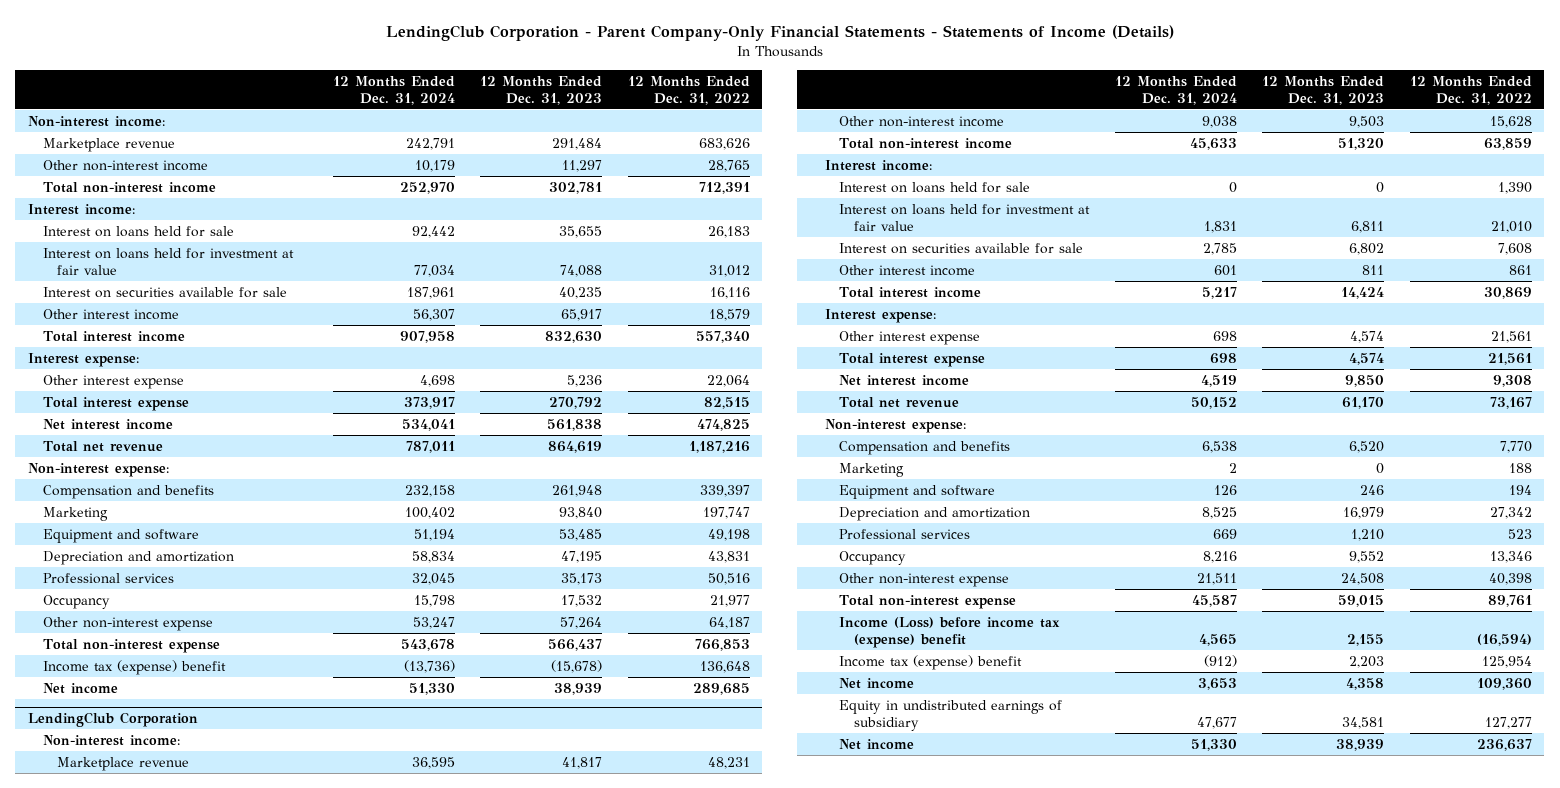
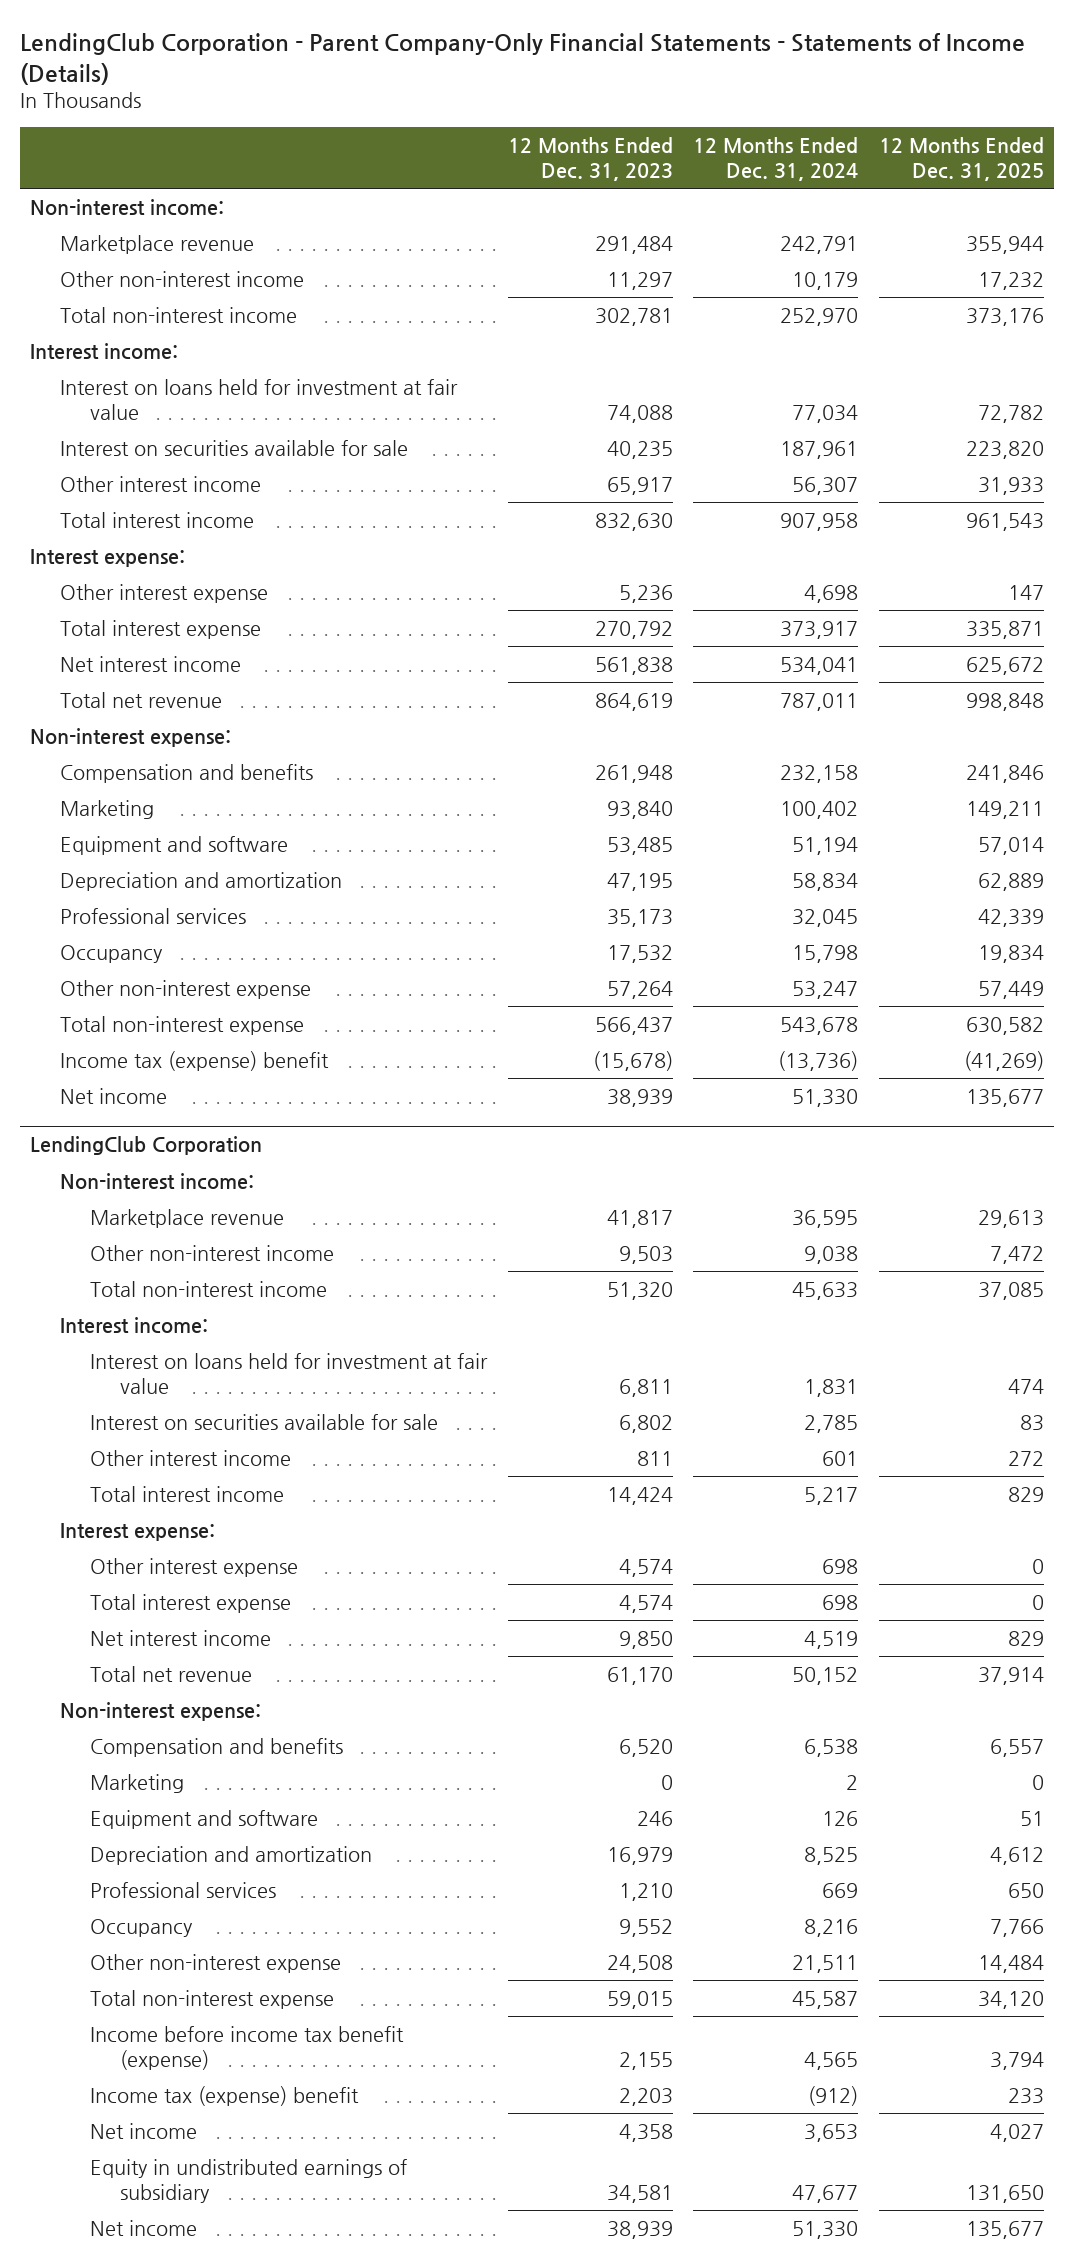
[627,75,750,105] 12 Months Ended Dec. 31, 2022 -> none
none -> [878,137,1044,181] 12 Months Ended Dec. 31, 2025
[42,225,234,237] Interest on loans held for sale -> none
[839,181,1031,193] Interest on loans held for sale -> none
[839,616,1061,648] Income (Loss) before income tax (expense) benefit -> [90,2026,405,2070] Income before income tax benefit (expense)

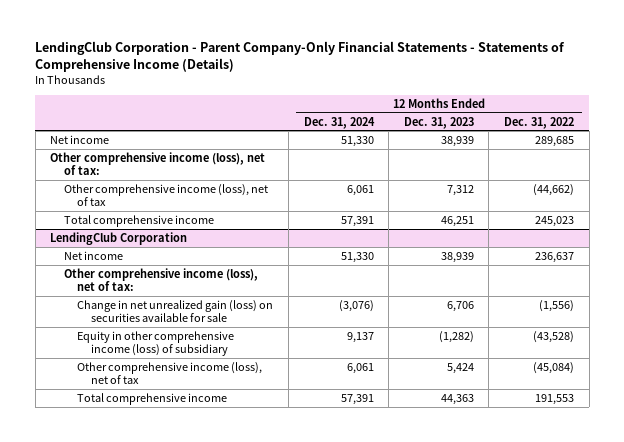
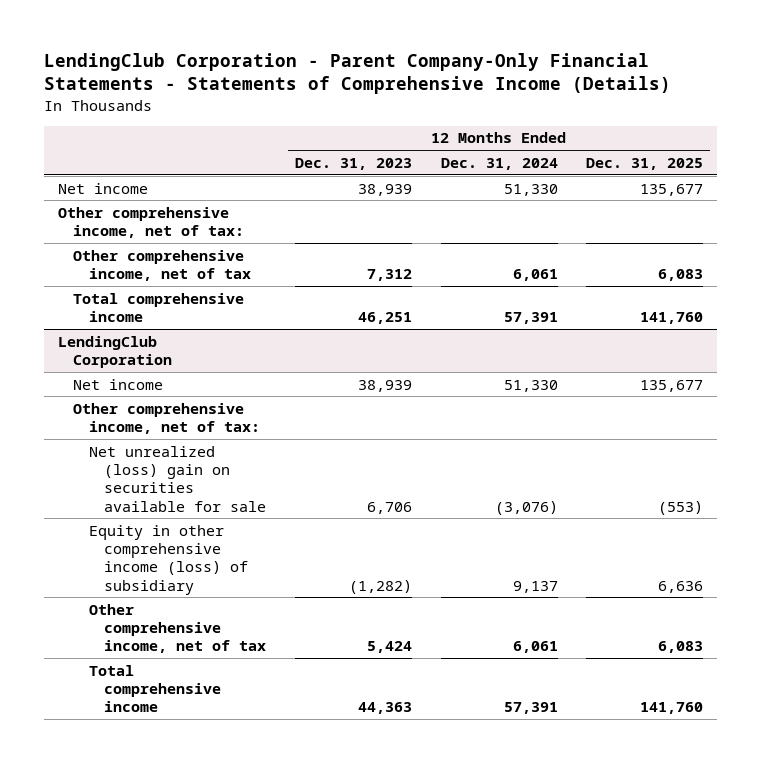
[504,116,575,129] Dec. 31, 2022 -> none
none -> [586,157,704,170] Dec. 31, 2025
[50,151,266,175] Other comprehensive income (loss), net of tax: -> [57,206,245,238] Other comprehensive income, net of tax:
[63,183,268,206] Other comprehensive income (loss), net of tax -> [73,249,251,281] Other comprehensive income, net of tax
[63,267,258,291] Other comprehensive income (loss), net of tax: -> [73,402,260,434] Other comprehensive income, net of tax:
[77,299,274,322] Change in net unrealized gain (loss) on securities available for sale -> [88,445,267,512] Net unrealized (loss) gain on securities available for sale
[77,361,263,384] Other comprehensive income (loss), net of tax -> [88,603,267,654] Other comprehensive income, net of tax

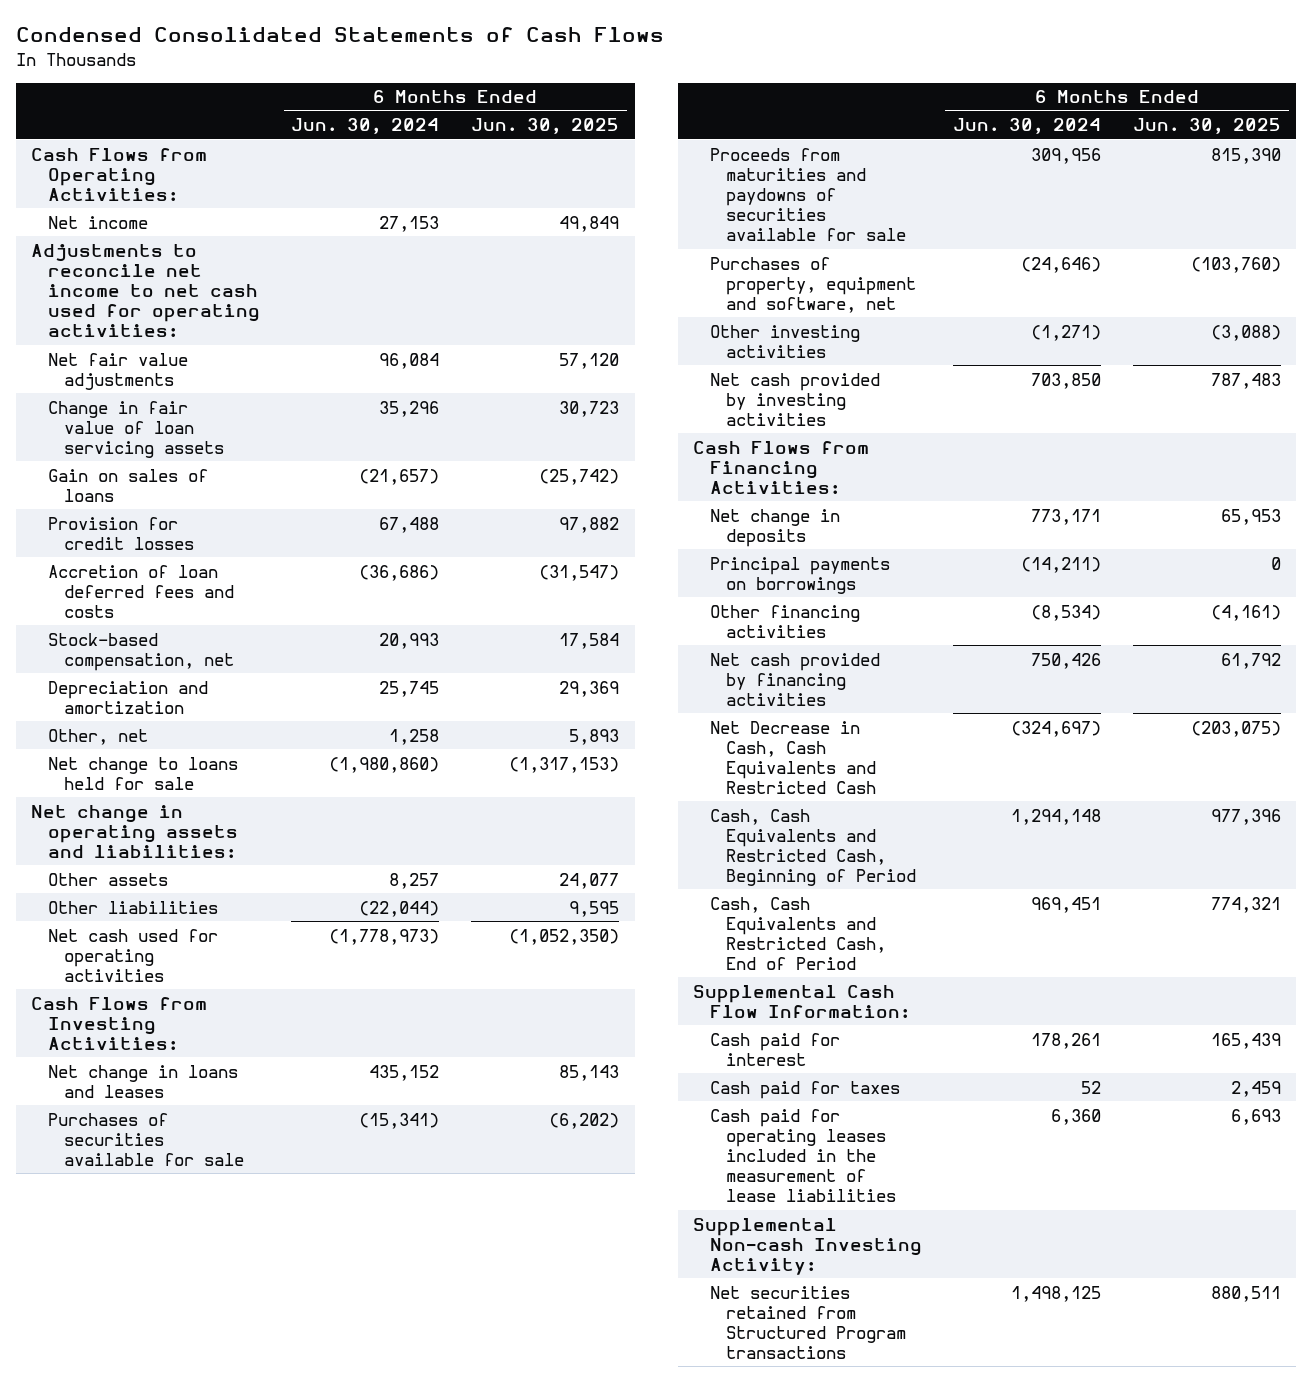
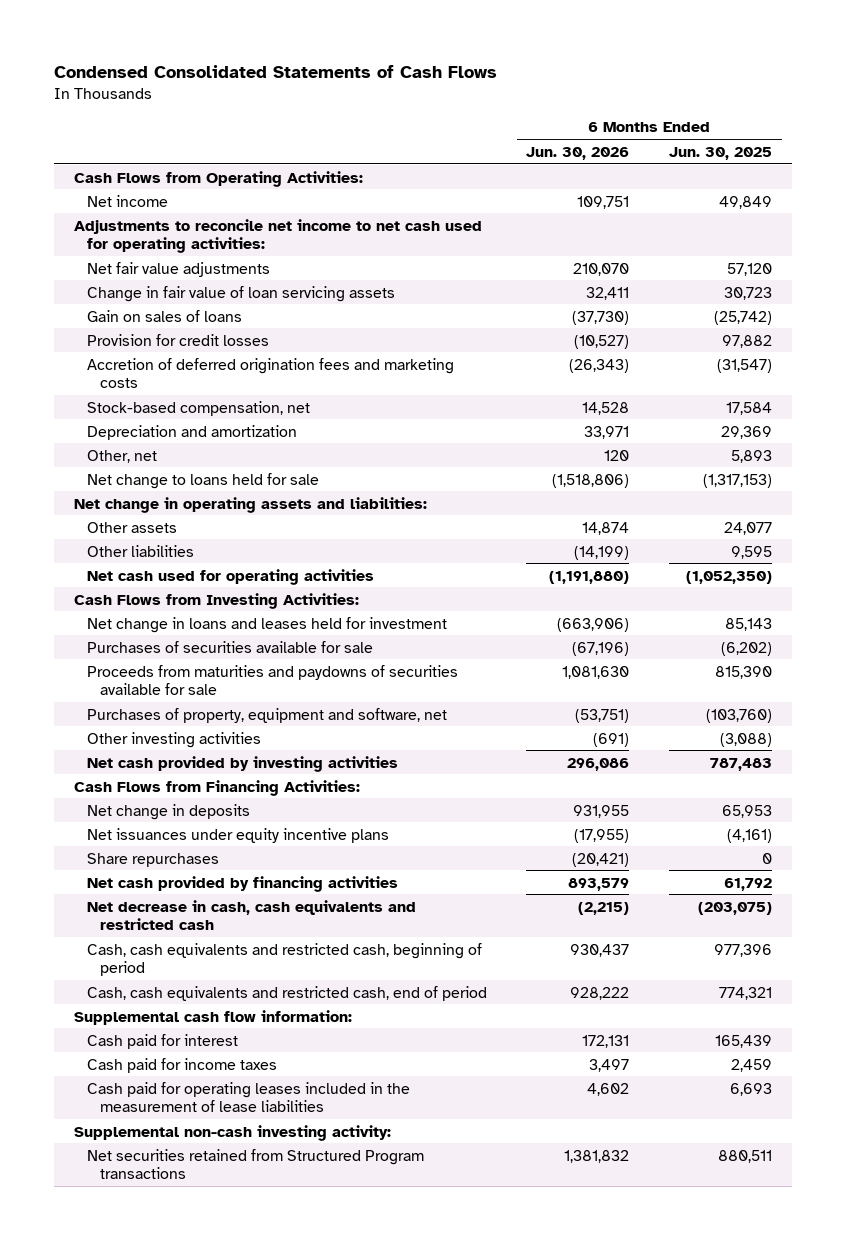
[291,118,440,135] Jun. 30, 2024 -> none
none -> [526,146,630,160] Jun. 30, 2026
[47,564,235,618] Accretion of loan deferred fees and costs -> [86,357,454,389] Accretion of deferred origination fees and marketing costs
[47,1064,238,1098] Net change in loans and leases -> [86,616,447,633] Net change in loans and leases held for investment
[709,556,890,594] Principal payments on borrowings -> none
[709,604,860,638] Other financing activities -> [86,827,389,843] Net issuances under equity incentive plans
none -> [86,852,219,867] Share repurchases
[709,720,877,794] Net Decrease in Cash, Cash Equivalents and Restricted Cash -> [86,899,416,931] Net decrease in cash, cash equivalents and restricted cash
[709,808,917,886] Cash, Cash Equivalents and Restricted Cash, Beginning of Period -> [86,942,482,977] Cash, cash equivalents and restricted cash, beginning of period
[709,896,887,970] Cash, Cash Equivalents and Restricted Cash, End of Period -> [86,985,487,1001] Cash, cash equivalents and restricted cash, end of period
[693,984,910,1018] Supplemental Cash Flow Information: -> [73,1009,352,1025] Supplemental cash flow information:
[709,1080,900,1099] Cash paid for taxes -> [86,1057,277,1073] Cash paid for income taxes
[693,1217,922,1275] Supplemental Non-cash Investing Activity: -> [73,1124,391,1141] Supplemental non-cash investing activity:

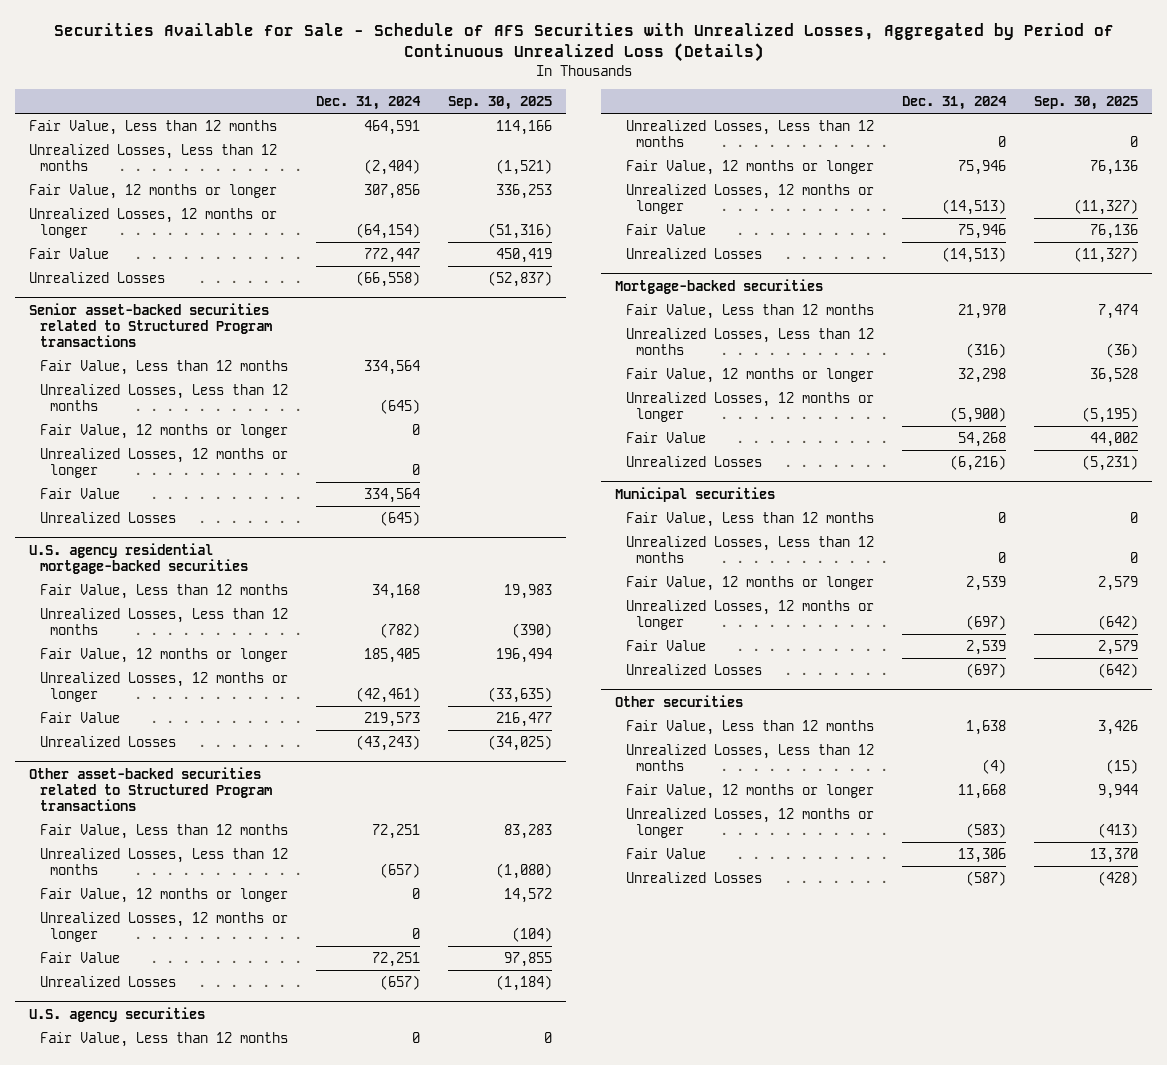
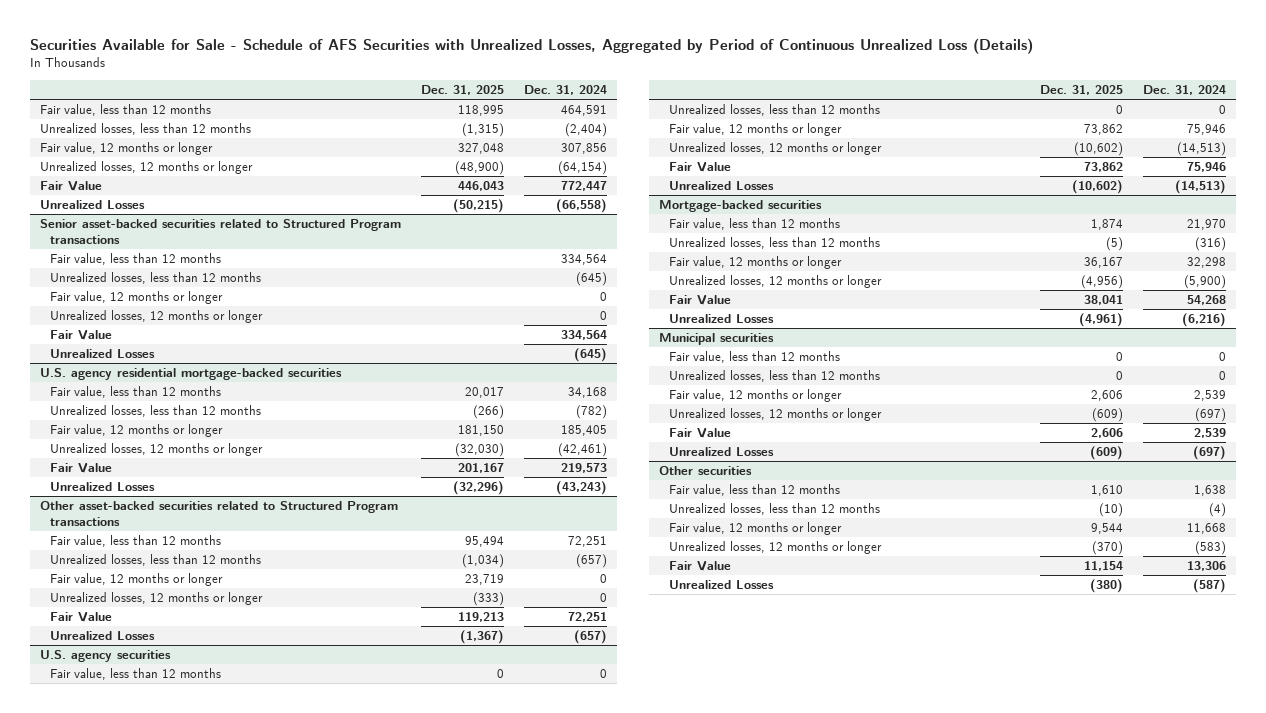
[448,95,553,110] Sep. 30, 2025 -> none
none -> [421,85,505,96] Dec. 31, 2025
[28,119,277,135] Fair Value, Less than 12 months -> [40,103,212,116] Fair value, less than 12 months
[28,143,277,171] Unrealized Losses, Less than 12 months -> [40,122,252,135] Unrealized losses, less than 12 months
[28,183,277,199] Fair Value, 12 months or longer -> [40,141,214,155] Fair value, 12 months or longer
[28,207,277,238] Unrealized Losses, 12 months or longer -> [40,160,254,174] Unrealized losses, 12 months or longer
[39,359,288,375] Fair Value, Less than 12 months -> [49,252,221,265] Fair value, less than 12 months
[39,383,288,411] Unrealized Losses, Less than 12 months -> [49,271,261,284] Unrealized losses, less than 12 months
[39,423,288,439] Fair Value, 12 months or longer -> [49,290,223,304] Fair value, 12 months or longer
[39,447,288,478] Unrealized Losses, 12 months or longer -> [49,309,263,323] Unrealized losses, 12 months or longer
[39,583,288,599] Fair Value, Less than 12 months -> [49,385,221,398] Fair value, less than 12 months
[39,607,288,635] Unrealized Losses, Less than 12 months -> [49,404,261,417] Unrealized losses, less than 12 months
[39,647,288,663] Fair Value, 12 months or longer -> [49,423,223,437] Fair value, 12 months or longer
[39,671,288,702] Unrealized Losses, 12 months or longer -> [49,442,263,456] Unrealized losses, 12 months or longer
[39,823,288,839] Fair Value, Less than 12 months -> [49,534,221,547] Fair value, less than 12 months
[39,847,288,875] Unrealized Losses, Less than 12 months -> [49,553,261,566] Unrealized losses, less than 12 months
[39,887,288,903] Fair Value, 12 months or longer -> [49,572,223,586] Fair value, 12 months or longer
[39,911,288,942] Unrealized Losses, 12 months or longer -> [49,591,263,605] Unrealized losses, 12 months or longer
[39,1031,288,1047] Fair Value, Less than 12 months -> [49,667,221,680] Fair value, less than 12 months
[625,119,874,147] Unrealized Losses, Less than 12 months -> [668,103,880,116] Unrealized losses, less than 12 months
[625,159,874,175] Fair Value, 12 months or longer -> [668,122,842,136] Fair value, 12 months or longer
[625,183,874,214] Unrealized Losses, 12 months or longer -> [668,141,882,155] Unrealized losses, 12 months or longer
[625,303,874,319] Fair Value, Less than 12 months -> [668,217,840,230] Fair value, less than 12 months
[625,327,874,355] Unrealized Losses, Less than 12 months -> [668,236,880,249] Unrealized losses, less than 12 months
[625,367,874,383] Fair Value, 12 months or longer -> [668,255,842,269] Fair value, 12 months or longer
[625,391,874,422] Unrealized Losses, 12 months or longer -> [668,274,882,288] Unrealized losses, 12 months or longer
[625,511,874,527] Fair Value, Less than 12 months -> [668,350,840,363] Fair value, less than 12 months
[625,535,874,563] Unrealized Losses, Less than 12 months -> [668,369,880,382] Unrealized losses, less than 12 months
[625,575,874,591] Fair Value, 12 months or longer -> [668,388,842,402] Fair value, 12 months or longer
[625,599,874,630] Unrealized Losses, 12 months or longer -> [668,407,882,421] Unrealized losses, 12 months or longer
[625,719,874,735] Fair Value, Less than 12 months -> [668,483,840,496] Fair value, less than 12 months
[625,743,874,771] Unrealized Losses, Less than 12 months -> [668,502,880,515] Unrealized losses, less than 12 months
[625,783,874,799] Fair Value, 12 months or longer -> [668,521,842,535] Fair value, 12 months or longer
[625,807,874,838] Unrealized Losses, 12 months or longer -> [668,540,882,554] Unrealized losses, 12 months or longer

